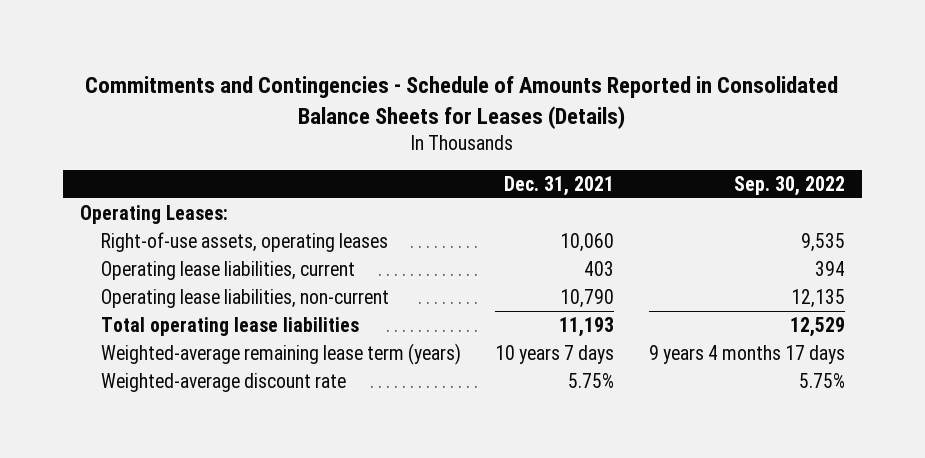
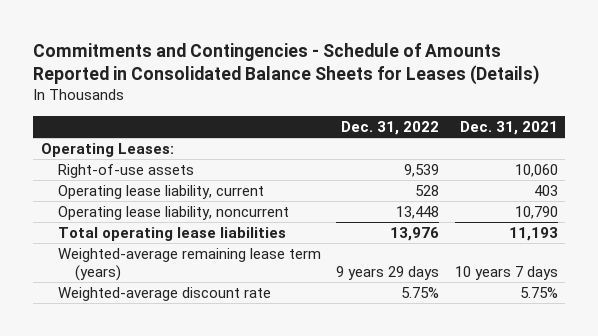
[733,175,845,196] Sep. 30, 2022 -> none
none -> [341,120,440,135] Dec. 31, 2022
[101,231,389,252] Right-of-use assets, operating leases -> [57,164,194,179] Right-of-use assets
[101,260,356,280] Operating lease liabilities, current -> [57,185,264,200] Operating lease liability, current
[101,288,390,308] Operating lease liabilities, non-current -> [57,206,289,221] Operating lease liability, noncurrent

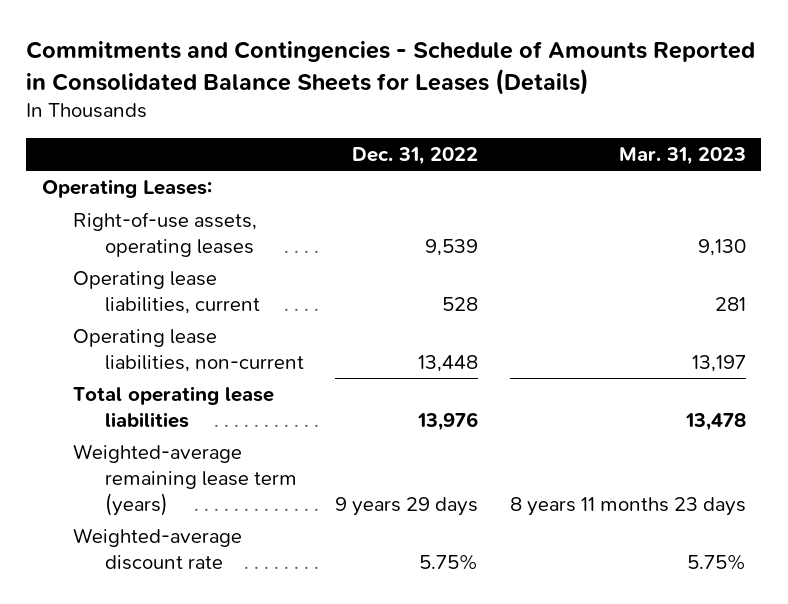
[459,120,558,135] Dec. 31, 2021 -> none
none -> [618,146,746,165] Mar. 31, 2023
[57,164,194,179] Right-of-use assets -> [73,212,258,258] Right-of-use assets, operating leases
[57,185,264,200] Operating lease liability, current -> [73,271,260,315] Operating lease liabilities, current
[57,206,289,221] Operating lease liability, noncurrent -> [73,329,304,373] Operating lease liabilities, non-current

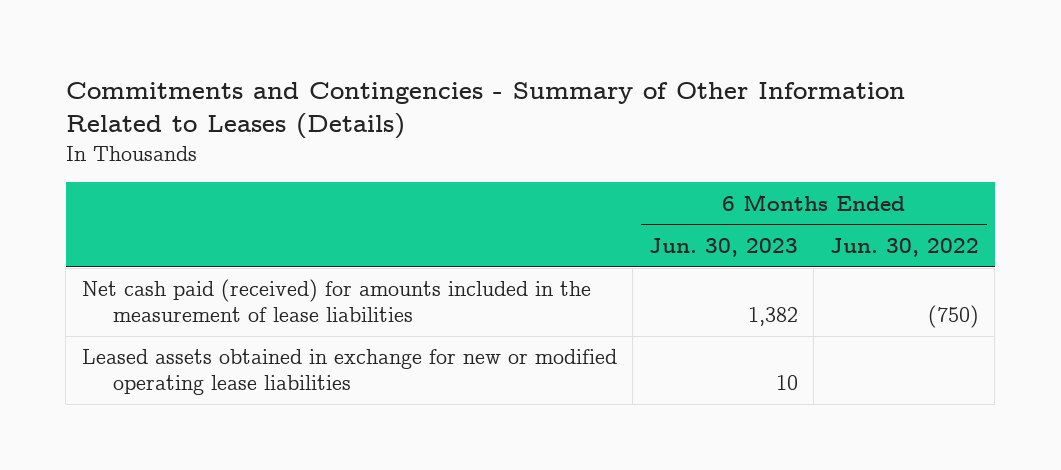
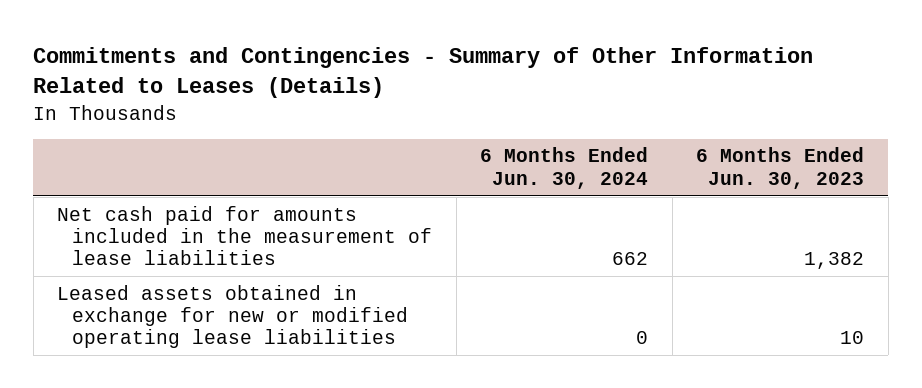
[829,237,979,257] Jun. 30, 2022 -> none
none -> [480,147,649,189] 6 Months Ended Jun. 30, 2024
[81,279,591,323] Net cash paid (received) for amounts included in the measurement of lease liabilities -> [57,205,433,266] Net cash paid for amounts included in the measurement of lease liabilities

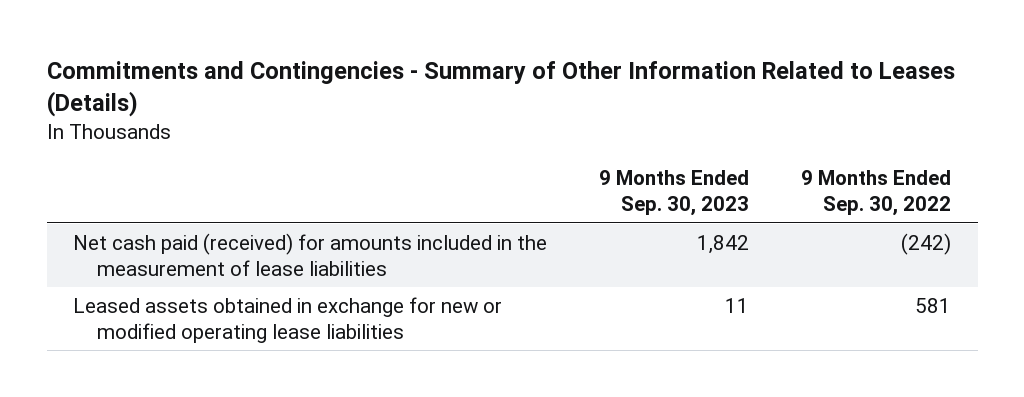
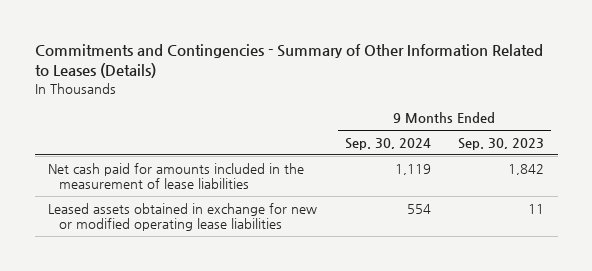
[801,170,952,217] 9 Months Ended Sep. 30, 2022 -> none
none -> [344,138,431,151] Sep. 30, 2024
[72,233,547,276] Net cash paid (received) for amounts included in the measurement of lease liabilities -> [48,162,305,190] Net cash paid for amounts included in the measurement of lease liabilities

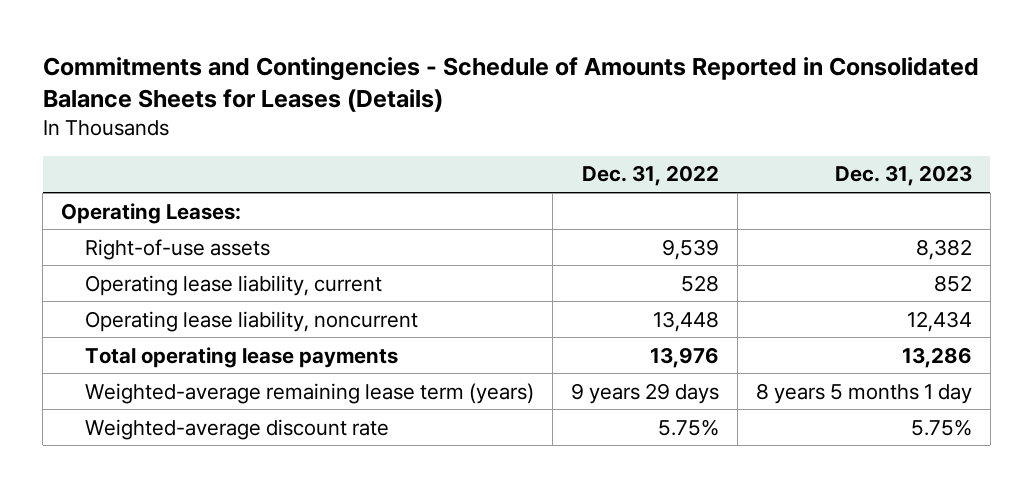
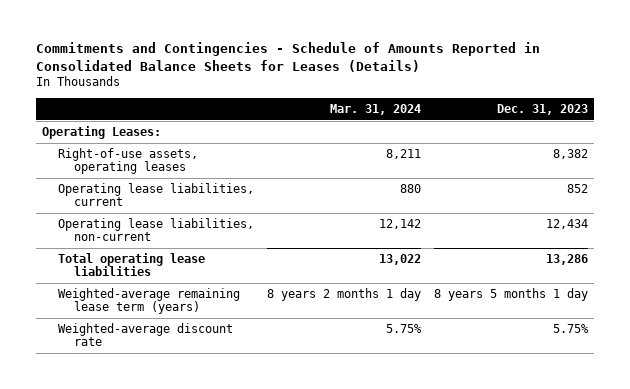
[581,165,719,187] Dec. 31, 2022 -> none
none -> [329,103,421,115] Mar. 31, 2024
[84,238,270,260] Right-of-use assets -> [57,148,198,175] Right-of-use assets, operating leases
[84,274,382,296] Operating lease liability, current -> [57,183,254,207] Operating lease liabilities, current
[84,310,418,332] Operating lease liability, noncurrent -> [57,218,254,242] Operating lease liabilities, non-current
[84,346,398,368] Total operating lease payments -> [57,253,205,277] Total operating lease liabilities

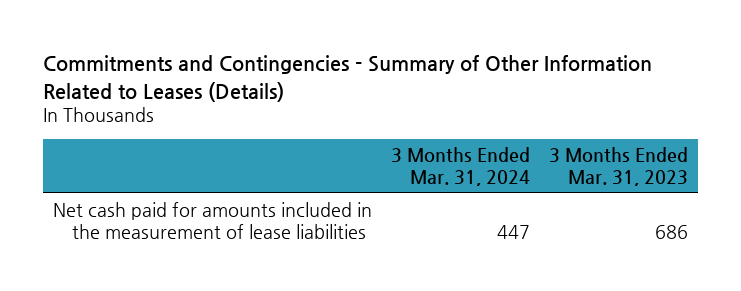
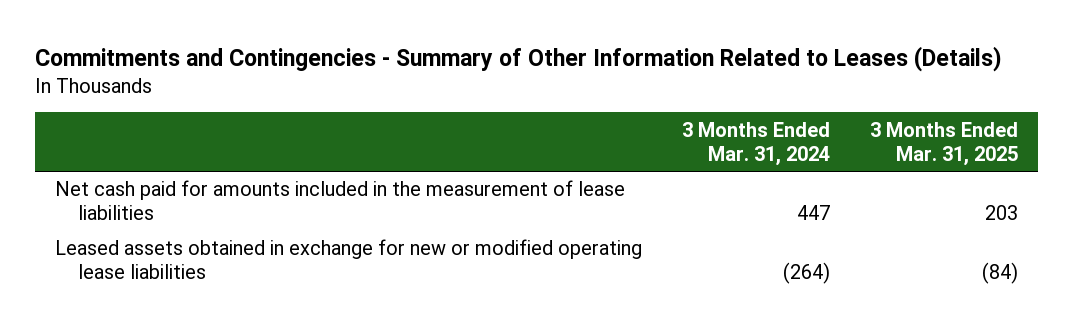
[549,146,689,186] 3 Months Ended Mar. 31, 2023 -> none
none -> [869,121,1018,166] 3 Months Ended Mar. 31, 2025
none -> [54,239,642,280] Leased assets obtained in exchange for new or modified operating lease liabilities

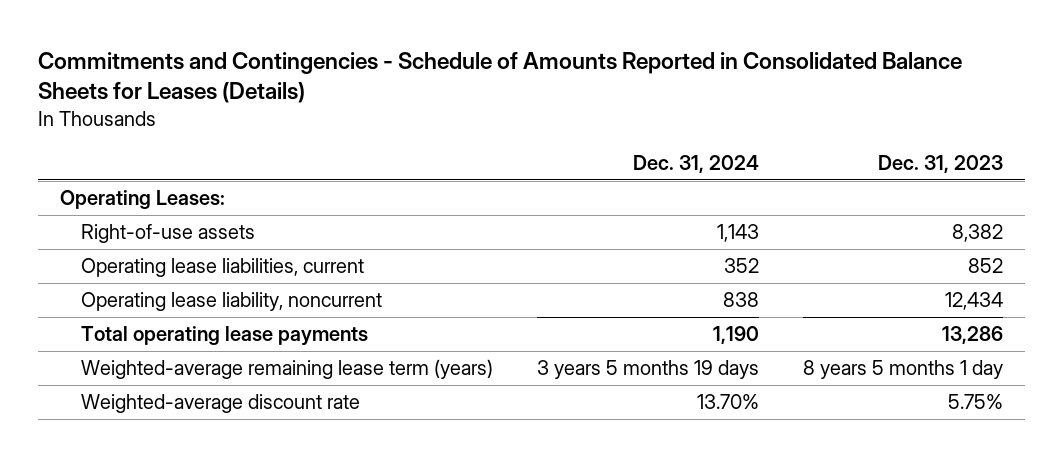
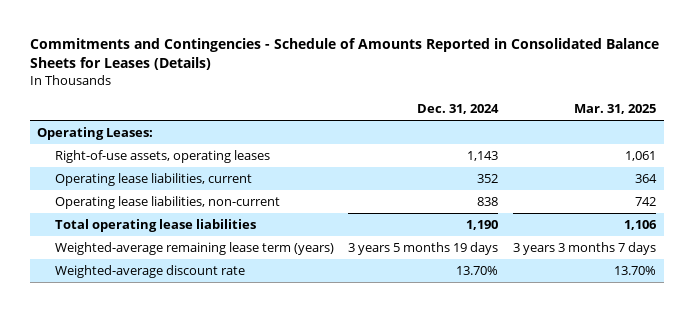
[878,154,1004,173] Dec. 31, 2023 -> none
none -> [574,104,657,115] Mar. 31, 2025
[80,224,255,244] Right-of-use assets -> [54,150,270,164] Right-of-use assets, operating leases
[80,292,382,312] Operating lease liability, noncurrent -> [54,196,280,210] Operating lease liabilities, non-current
[80,326,368,347] Total operating lease payments -> [54,219,256,233] Total operating lease liabilities

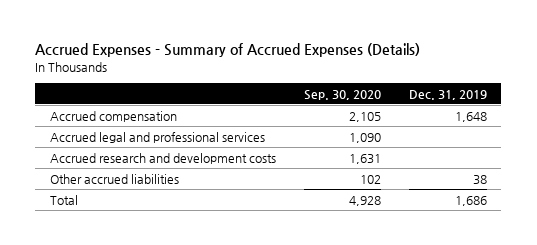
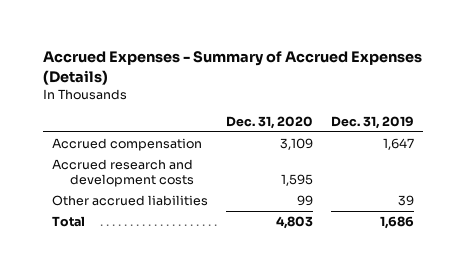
[303,89,381,100] Sep. 30, 2020 -> none
none -> [225,116,313,130] Dec. 31, 2020
[49,131,265,143] Accrued legal and professional services -> none
[455,111,488,122] 1,648 -> [383,137,415,150] 1,647
[473,174,488,185] 38 -> [398,194,415,206] 39

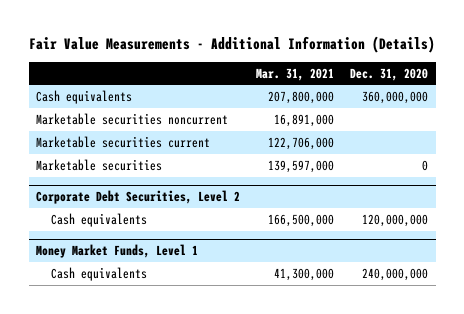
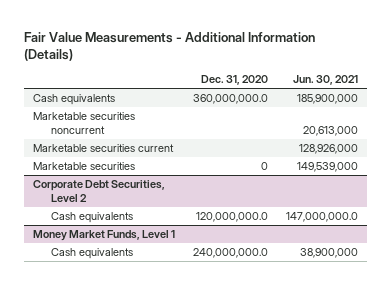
[256,67,335,81] Mar. 31, 2021 -> none
none -> [292,75,358,86] Jun. 30, 2021
[361,90,428,104] 360,000,000 -> [193,93,269,104] 360,000,000.0
[361,213,428,227] 120,000,000 -> [196,211,269,222] 120,000,000.0
[361,267,428,281] 240,000,000 -> [193,247,269,258] 240,000,000.0

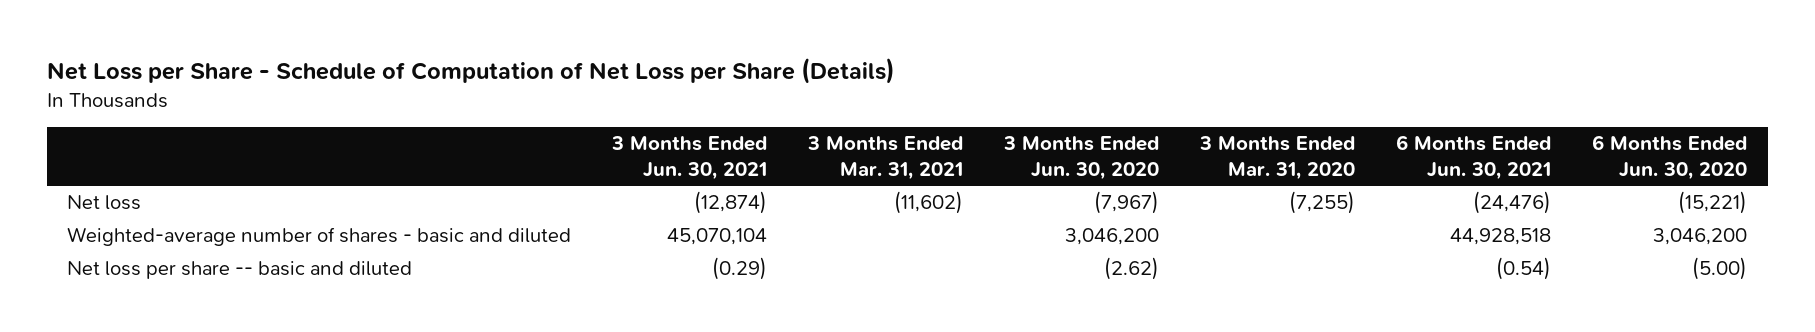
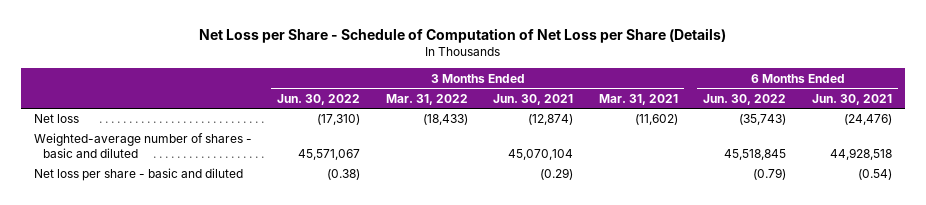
[1003,136,1160,180] 3 Months Ended Jun. 30, 2020 -> none
[1199,136,1356,180] 3 Months Ended Mar. 31, 2020 -> none
[1592,135,1748,180] 6 Months Ended Jun. 30, 2020 -> none
none -> [277,93,361,105] Jun. 30, 2022
none -> [385,93,468,105] Mar. 31, 2022
none -> [703,93,787,105] Jun. 30, 2022
[67,261,413,280] Net loss per share -- basic and diluted -> [33,168,243,182] Net loss per share - basic and diluted

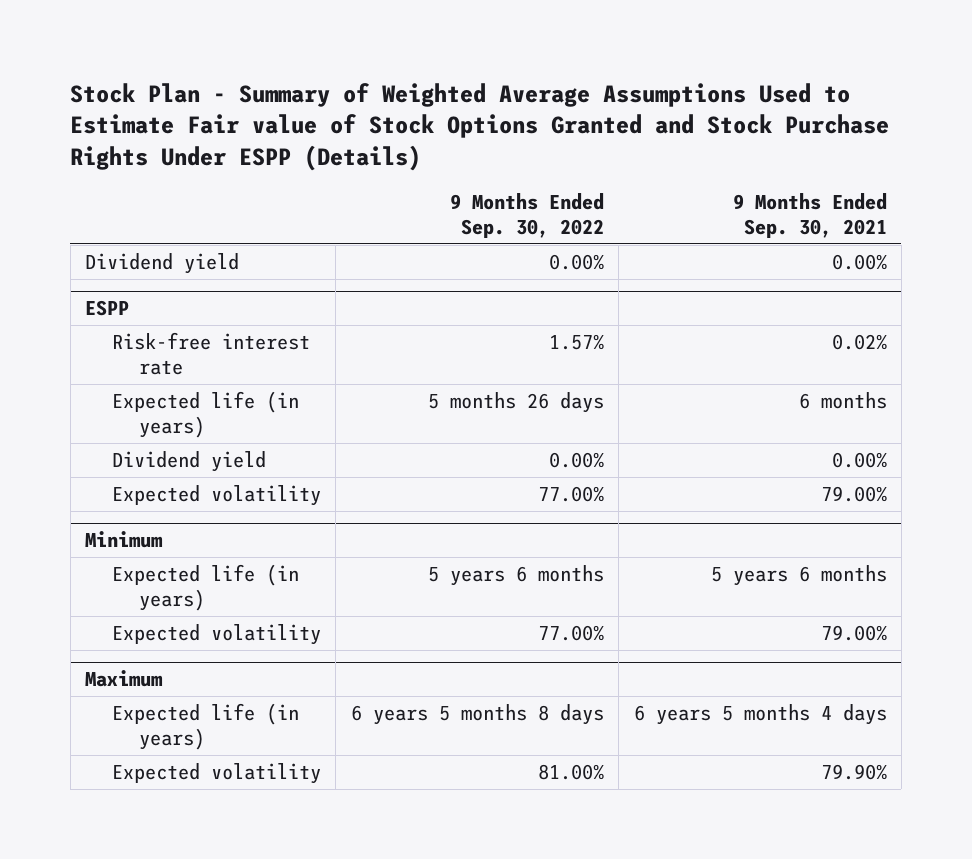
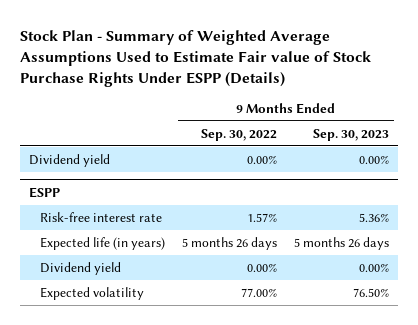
[70,82,890,171] Stock Plan - Summary of Weighted Average Assumptions Used to Estimate Fair value of Stock Options Granted and Stock Purchase Rights Under ESPP (Details) -> [20,30,372,87] Stock Plan - Summary of Weighted Average Assumptions Used to Estimate Fair value of Stock Purchase Rights Under ESPP (Details)
[732,192,887,238] 9 Months Ended Sep. 30, 2021 -> none
none -> [313,128,390,141] Sep. 30, 2023
[85,531,164,549] Minimum -> none
[111,563,299,611] Expected life (in years) -> none
[111,623,321,645] Expected volatility -> none
[85,670,164,688] Maximum -> none
[111,702,299,750] Expected life (in years) -> none
[111,762,321,784] Expected volatility -> none

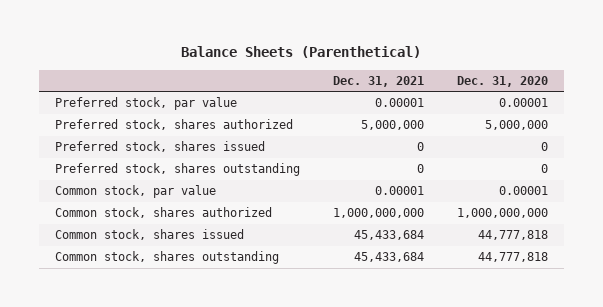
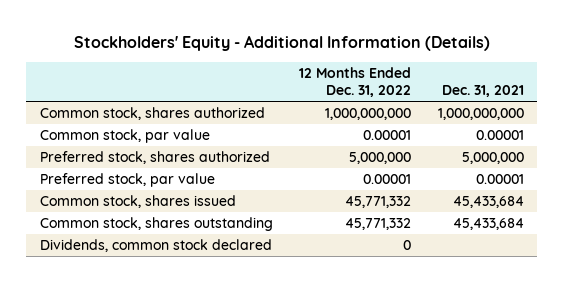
[181,46,422,59] Balance Sheets (Parenthetical) -> [73,34,490,51] Stockholders' Equity - Additional Information (Details)
[456,75,548,87] Dec. 31, 2020 -> none
none -> [299,66,412,98] 12 Months Ended Dec. 31, 2022
[55,141,266,153] Preferred stock, shares issued -> none
[55,163,301,177] Preferred stock, shares outstanding -> none
[55,185,217,199] Common stock, par value -> [39,128,210,143] Common stock, par value
[55,119,294,131] Preferred stock, shares authorized -> [39,150,270,164] Preferred stock, shares authorized
[55,97,238,111] Preferred stock, par value -> [39,172,215,187] Preferred stock, par value
none -> [39,238,272,252] Dividends, common stock declared

